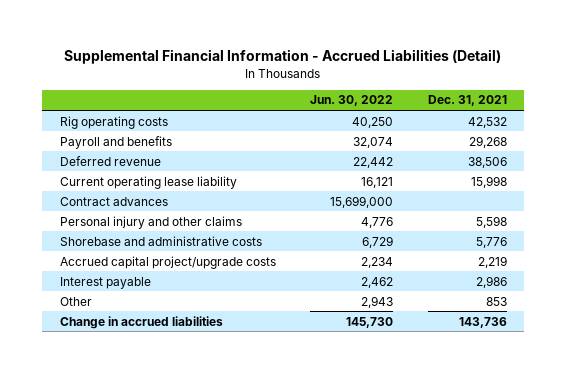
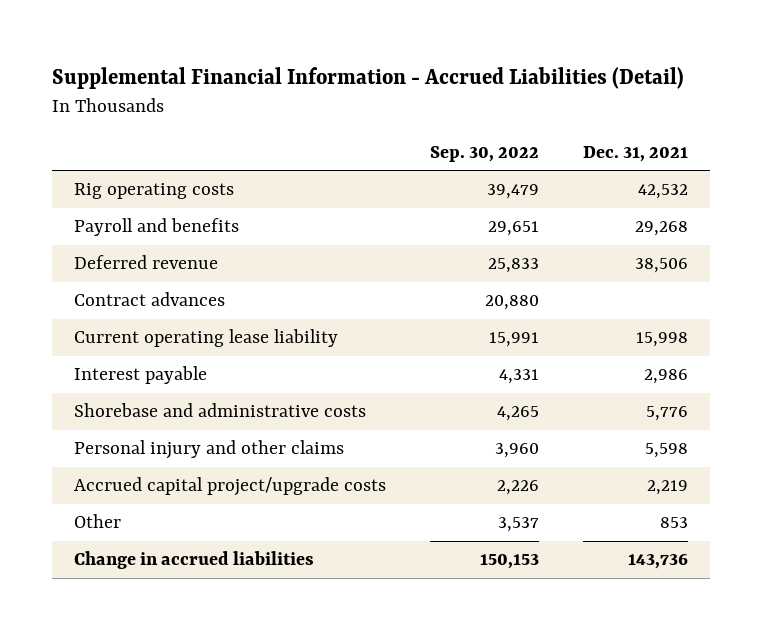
[310,95,394,107] Jun. 30, 2022 -> none
none -> [430,145,540,162] Sep. 30, 2022
[59,175,237,189] Current operating lease liability -> [74,329,339,348] Current operating lease liability
[59,276,151,289] Interest payable -> [74,366,208,385] Interest payable
[59,215,242,229] Personal injury and other claims -> [74,440,345,460] Personal injury and other claims

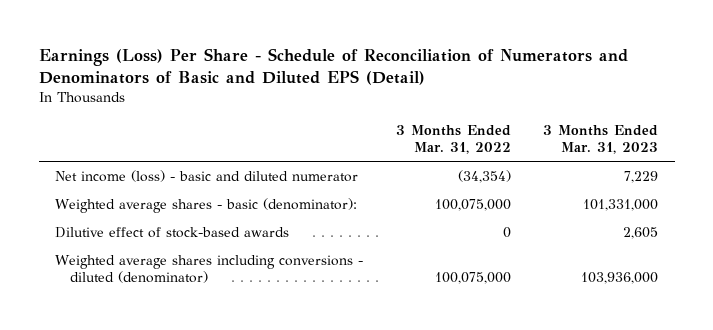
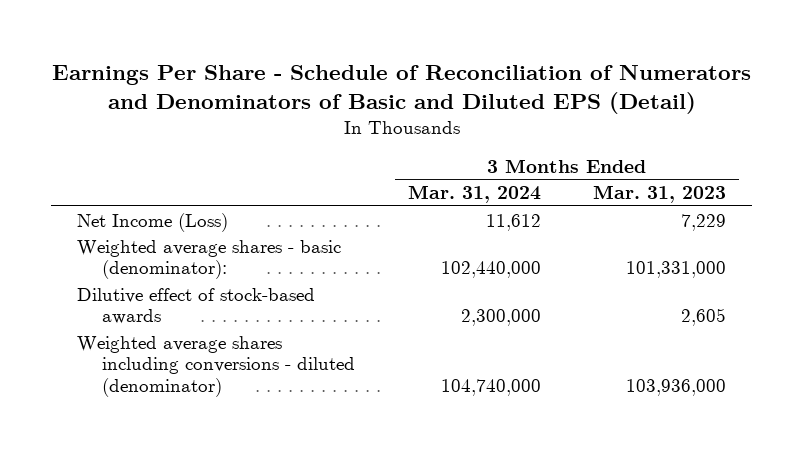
[38,47,628,85] Earnings (Loss) Per Share - Schedule of Reconciliation of Numerators and Denominators of Basic and Diluted EPS (Detail) -> [51,65,751,115] Earnings Per Share - Schedule of Reconciliation of Numerators and Denominators of Basic and Diluted EPS (Detail)
[395,124,511,155] 3 Months Ended Mar. 31, 2022 -> none
none -> [407,185,541,204] Mar. 31, 2024
[54,169,358,182] Net income (loss) - basic and diluted numerator -> [77,212,229,232] Net Income (Loss)

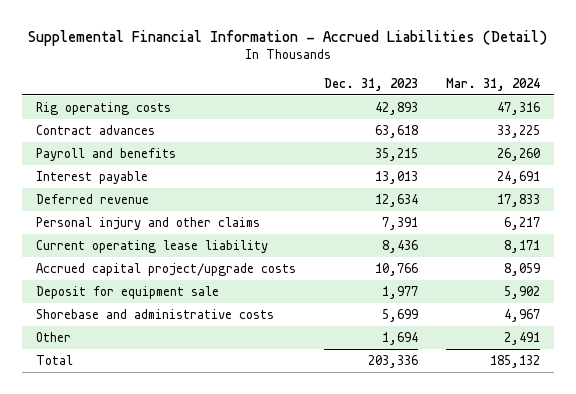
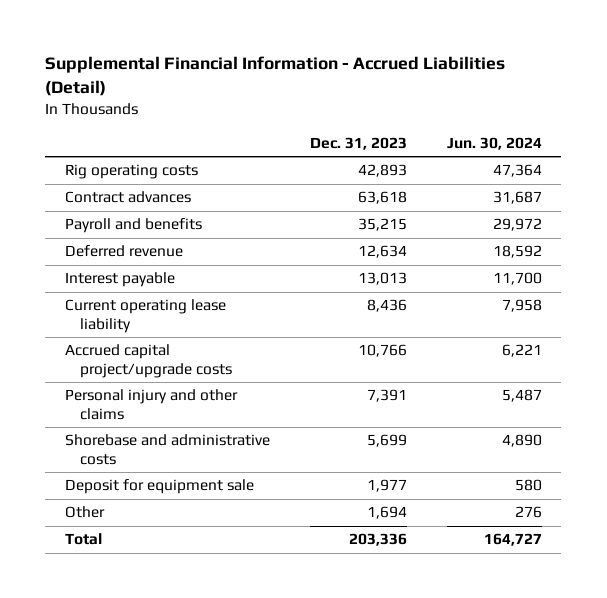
[446,77,541,91] Mar. 31, 2024 -> none
none -> [446,136,542,150] Jun. 30, 2024
[35,171,148,185] Interest payable -> [65,272,176,288] Interest payable
[35,217,260,231] Personal injury and other claims -> [65,389,239,420] Personal injury and other claims
[35,286,219,300] Deposit for equipment sale -> [65,479,255,495] Deposit for equipment sale

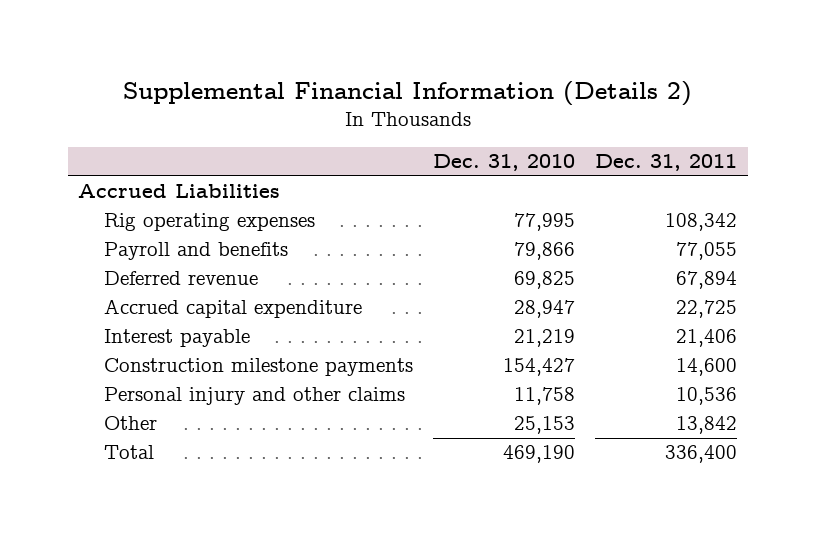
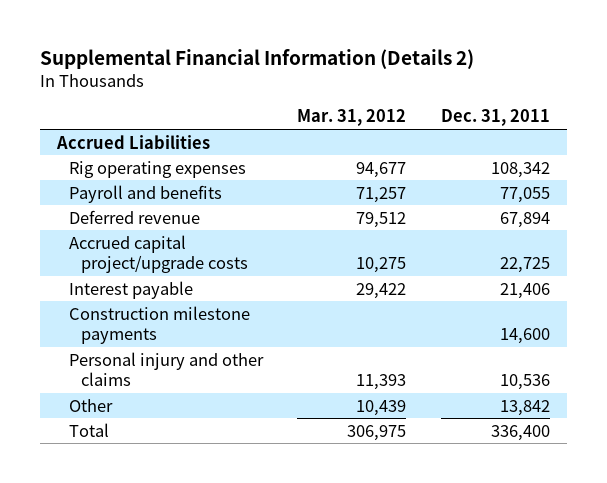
[433,154,576,172] Dec. 31, 2010 -> none
none -> [297,109,407,127] Mar. 31, 2012
[103,299,362,319] Accrued capital expenditure -> [68,234,249,274] Accrued capital project/upgrade costs

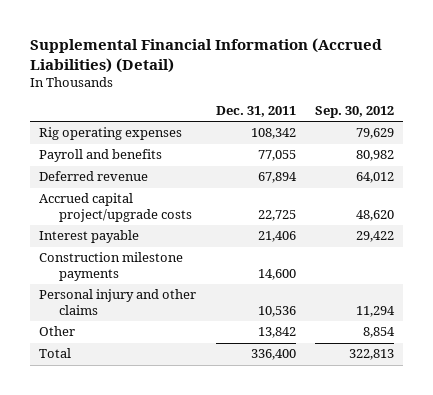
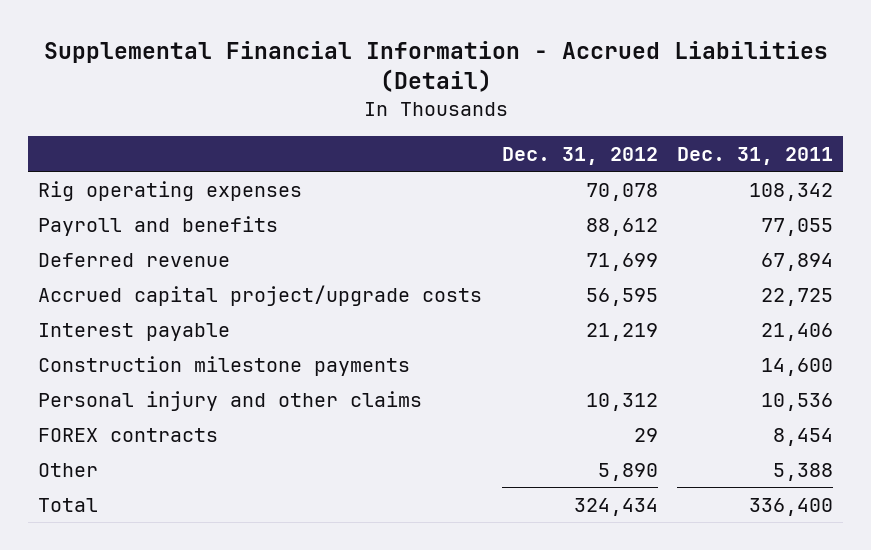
[29,37,382,73] Supplemental Financial Information (Accrued Liabilities) (Detail) -> [43,40,828,93] Supplemental Financial Information - Accrued Liabilities (Detail)
[314,106,394,119] Sep. 30, 2012 -> none
none -> [501,146,658,165] Dec. 31, 2012
none -> [37,427,218,442] FOREX contracts
[257,327,296,339] 13,842 -> [773,462,834,481] 5,388

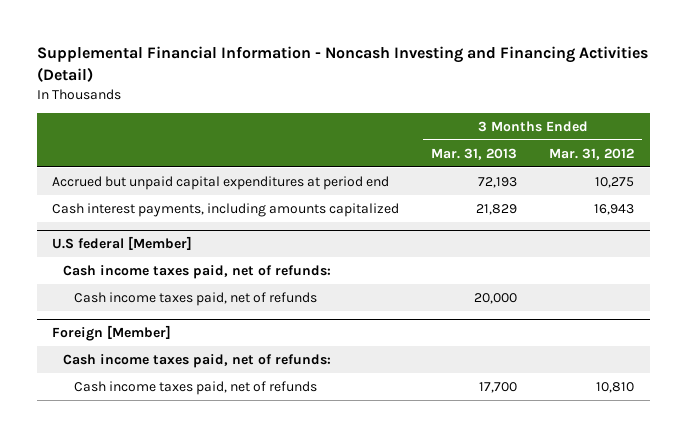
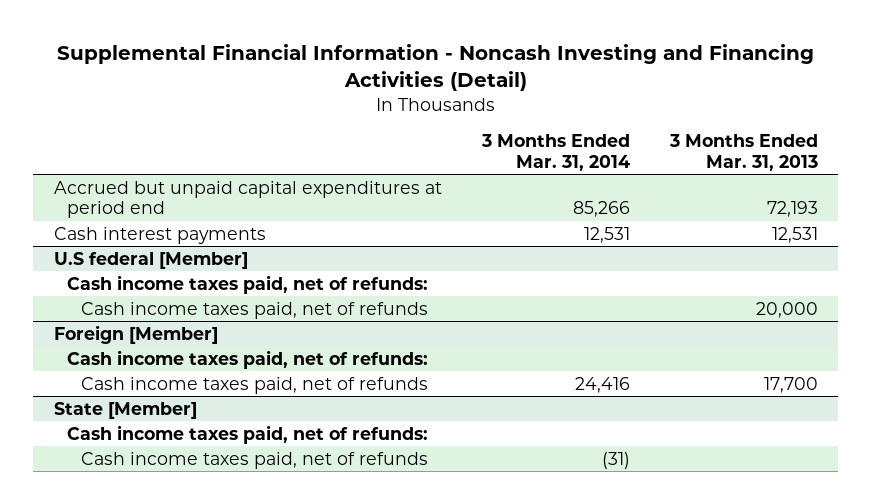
[548,147,634,160] Mar. 31, 2012 -> none
none -> [480,134,630,171] 3 Months Ended Mar. 31, 2014
[52,202,400,217] Cash interest payments, including amounts capitalized -> [53,226,266,244] Cash interest payments
[476,203,518,215] 21,829 -> [771,226,818,243] 12,531
none -> [53,401,197,419] State [Member]
none -> [67,424,429,444] Cash income taxes paid, net of refunds:
none -> [81,451,429,469] Cash income taxes paid, net of refunds

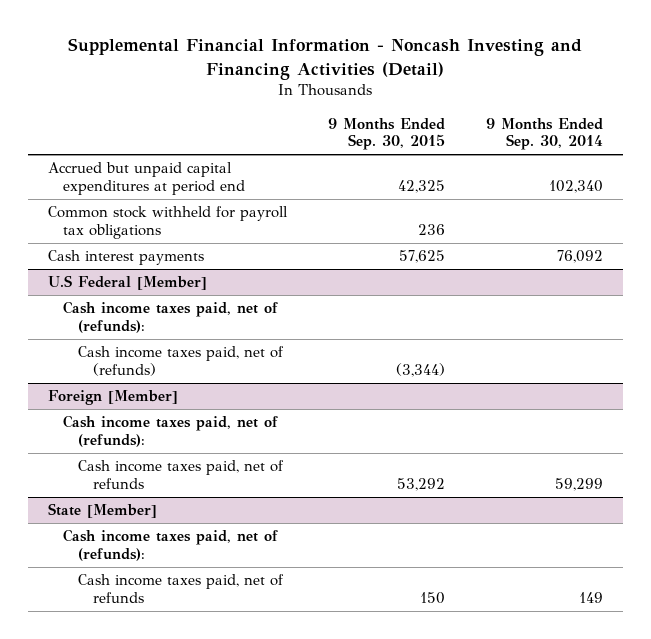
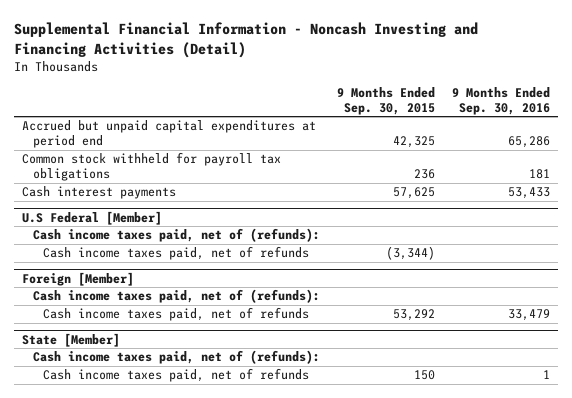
[485,117,603,151] 9 Months Ended Sep. 30, 2014 -> none
none -> [451,86,550,115] 9 Months Ended Sep. 30, 2016
[78,346,285,377] Cash income taxes paid, net of (refunds) -> [43,246,310,261] Cash income taxes paid, net of refunds

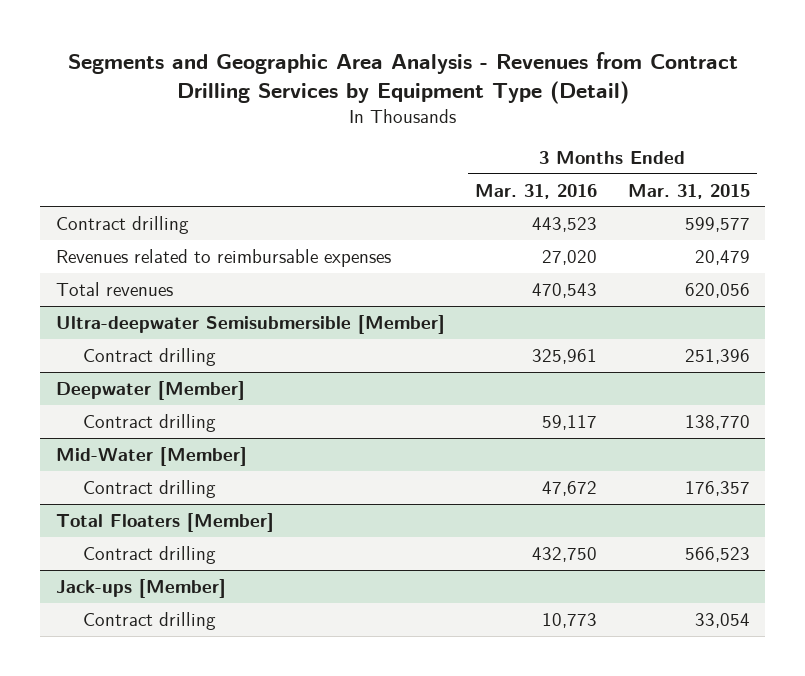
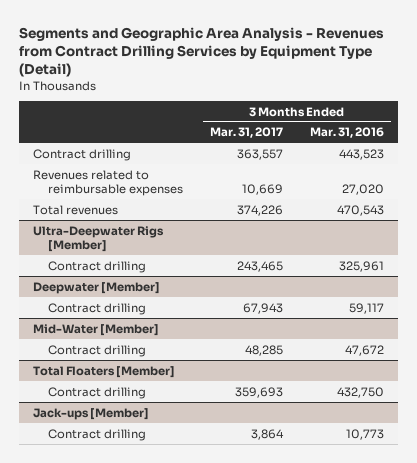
[627,183,750,199] Mar. 31, 2015 -> none
none -> [209,127,283,139] Mar. 31, 2017
[55,314,445,334] Ultra-deepwater Semisubmersible [Member] -> [33,225,165,252] Ultra-Deepwater Rigs [Member]

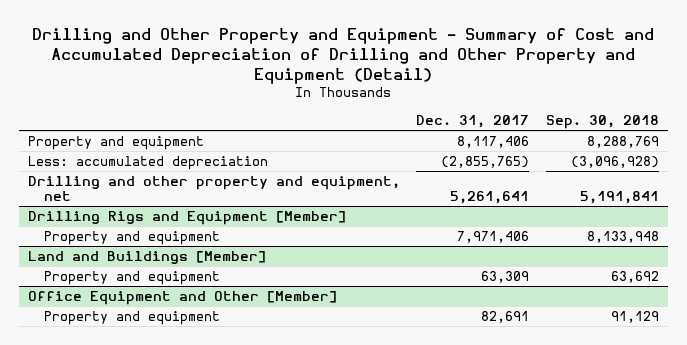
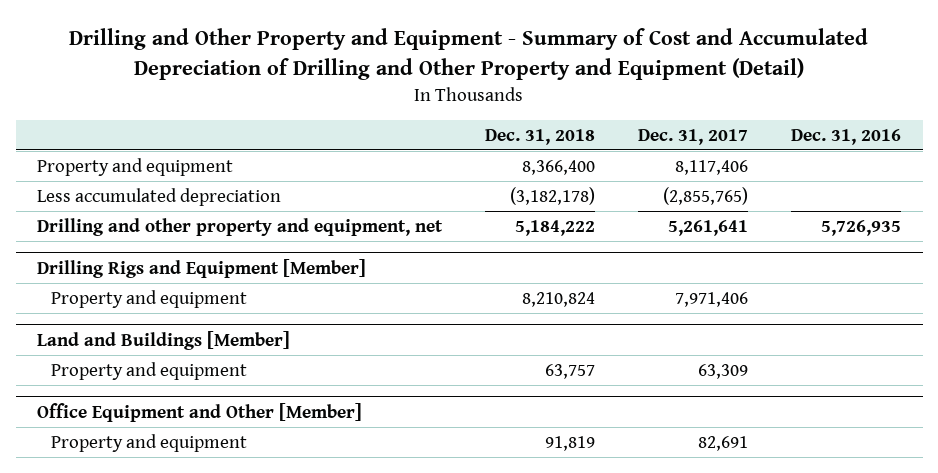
[546,115,660,130] Sep. 30, 2018 -> none
none -> [485,128,596,145] Dec. 31, 2018
none -> [791,128,902,145] Dec. 31, 2016
[27,155,268,170] Less: accumulated depreciation -> [37,187,282,206] Less accumulated depreciation

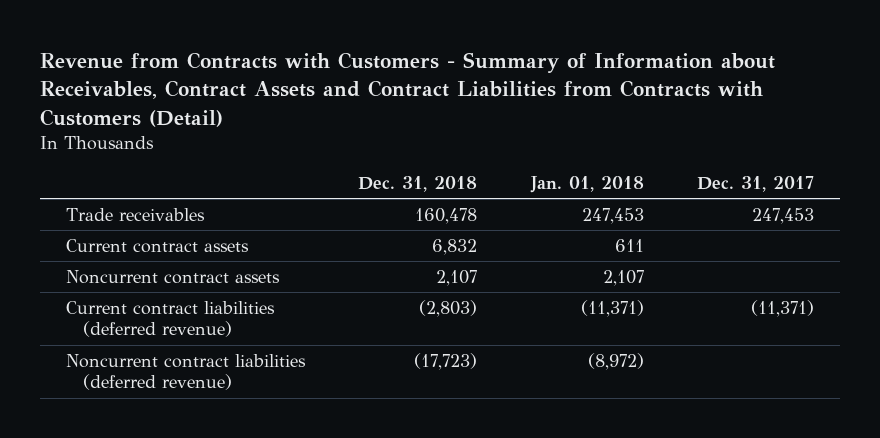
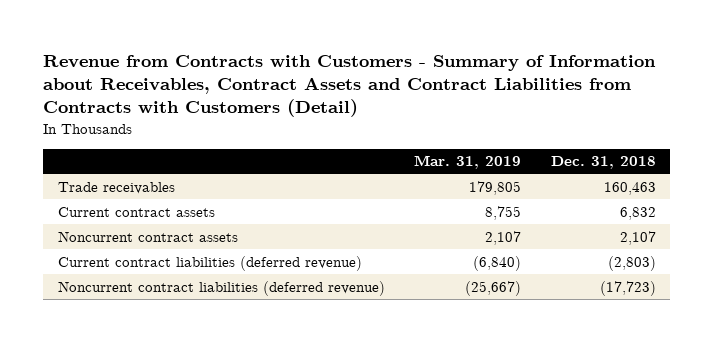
[529,176,644,194] Jan. 01, 2018 -> none
[696,176,814,193] Dec. 31, 2017 -> none
none -> [414,155,522,170] Mar. 31, 2019
[415,207,478,224] 160,478 -> [603,181,656,195] 160,463

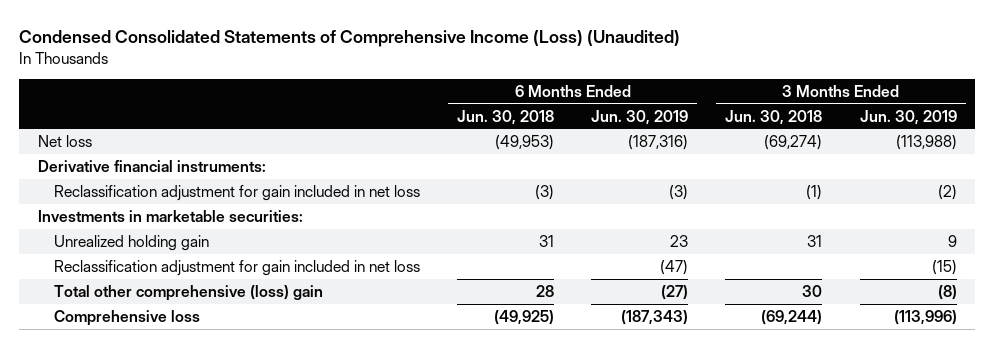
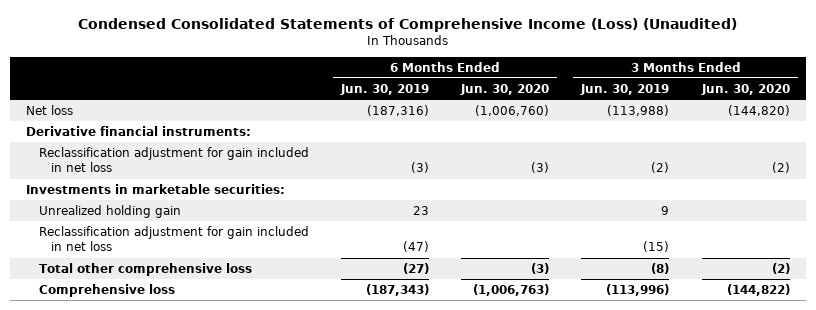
[456,109,554,125] Jun. 30, 2018 -> none
[725,109,823,125] Jun. 30, 2018 -> none
none -> [460,83,550,95] Jun. 30, 2020
none -> [700,83,790,95] Jun. 30, 2020
[53,284,323,301] Total other comprehensive (loss) gain -> [38,262,252,276] Total other comprehensive loss

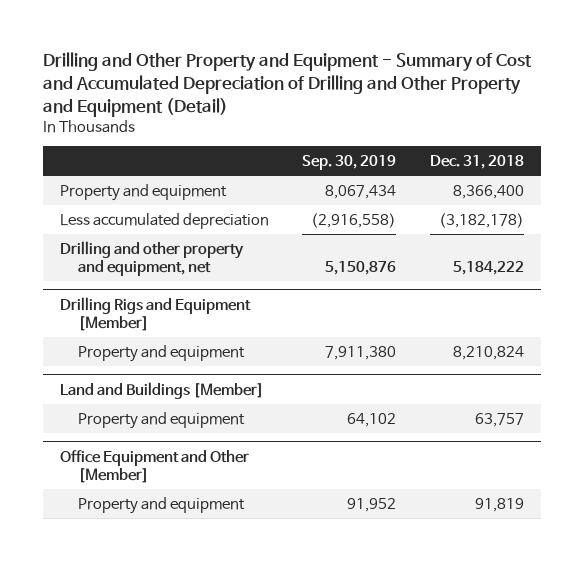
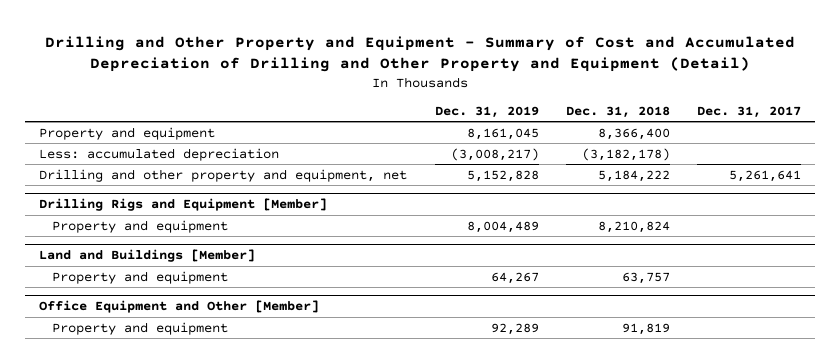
[302,155,397,171] Sep. 30, 2019 -> none
none -> [434,106,539,119] Dec. 31, 2019
none -> [697,106,802,119] Dec. 31, 2017
[59,212,269,229] Less accumulated depreciation -> [39,147,280,161] Less: accumulated depreciation

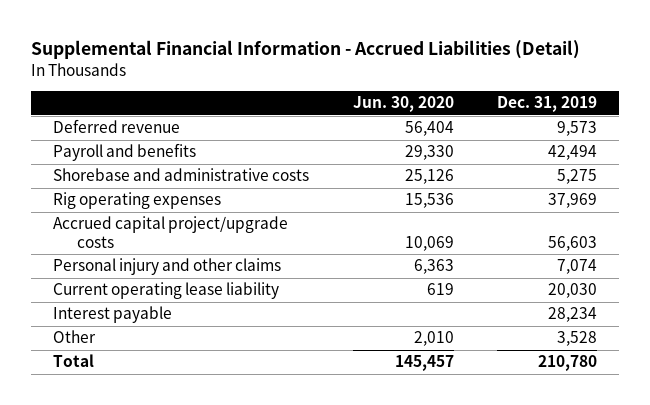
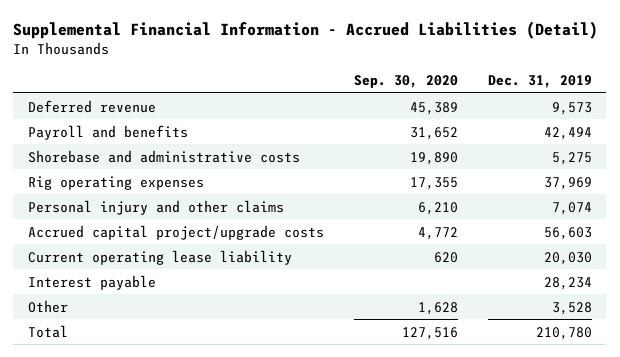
[352,96,454,113] Jun. 30, 2020 -> none
none -> [353,75,458,89] Sep. 30, 2020
[53,216,289,248] Accrued capital project/upgrade costs -> [28,224,325,240] Accrued capital project/upgrade costs

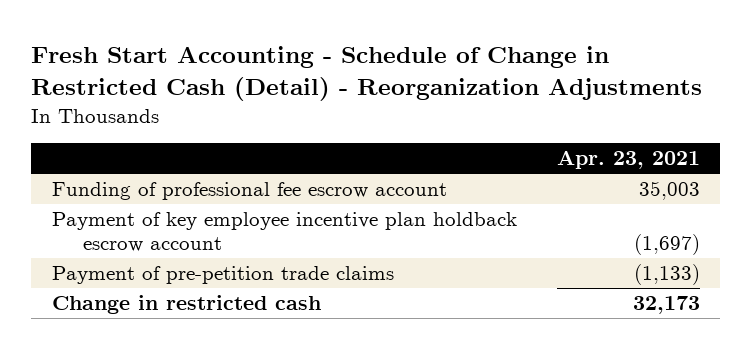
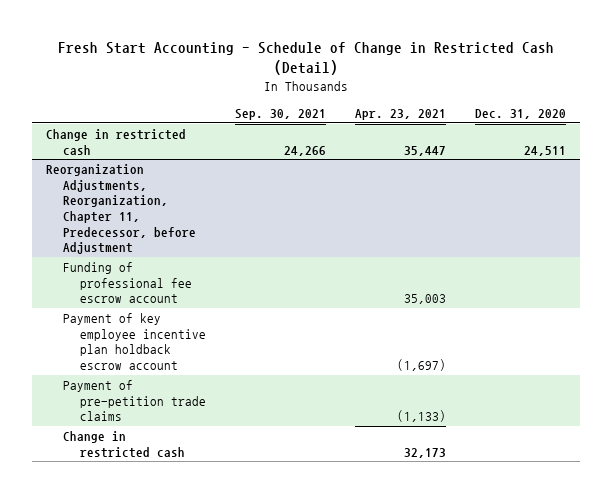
[31,46,703,101] Fresh Start Accounting - Schedule of Change in Restricted Cash (Detail) - Reorganization Adjustments -> [57,41,554,76] Fresh Start Accounting - Schedule of Change in Restricted Cash (Detail)
none -> [235,109,327,121] Sep. 30, 2021
none -> [474,109,566,120] Dec. 31, 2020
none -> [45,129,186,155] Change in restricted cash
none -> [45,164,197,255] Reorganization Adjustments, Reorganization, Chapter 11, Predecessor, before Adjustment

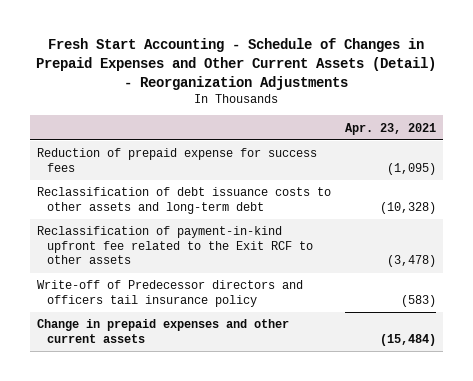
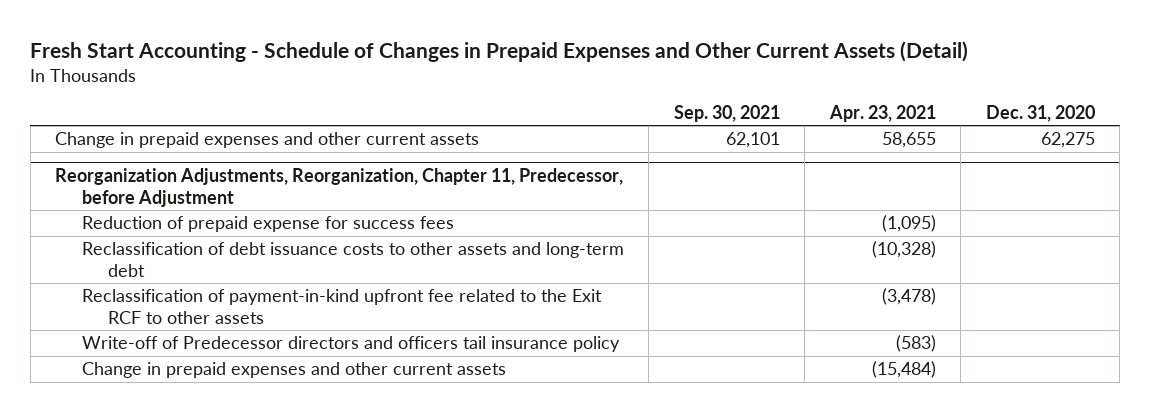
[36,37,437,90] Fresh Start Accounting - Schedule of Changes in Prepaid Expenses and Other Current Assets (Detail) - Reorganization Adjustments -> [30,40,969,62] Fresh Start Accounting - Schedule of Changes in Prepaid Expenses and Other Current Assets (Detail)
none -> [673,104,780,122] Sep. 30, 2021
none -> [985,104,1095,122] Dec. 31, 2020
none -> [55,132,480,149] Change in prepaid expenses and other current assets
none -> [55,168,624,207] Reorganization Adjustments, Reorganization, Chapter 11, Predecessor, before Adjustment

